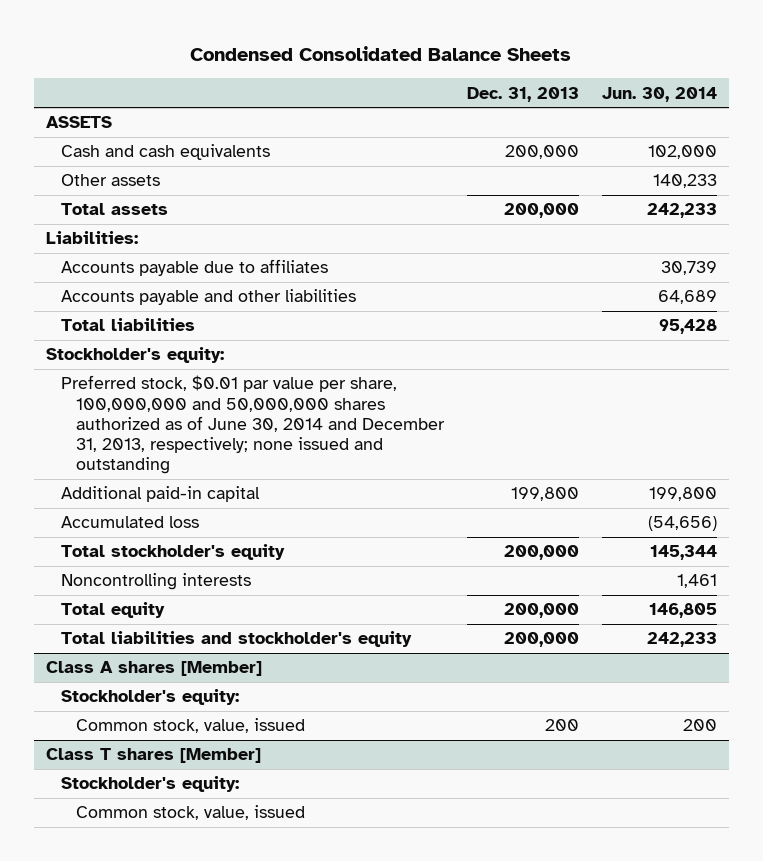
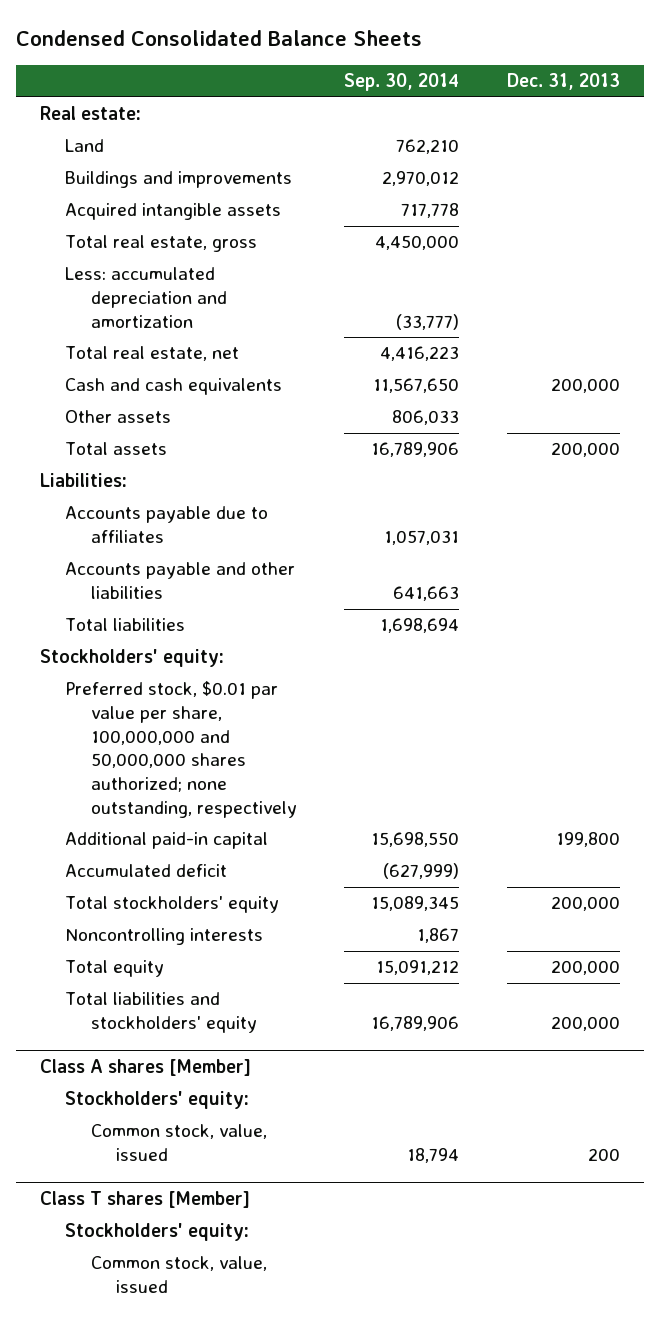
[602,86,718,102] Jun. 30, 2014 -> none
none -> [344,73,460,92] Sep. 30, 2014
[45,116,112,129] ASSETS -> none
none -> [39,106,141,121] Real estate:
none -> [65,139,105,153] Land
none -> [65,171,293,189] Buildings and improvements
none -> [65,203,282,221] Acquired intangible assets
none -> [65,235,258,253] Total real estate, gross
none -> [65,267,227,328] Less: accumulated depreciation and amortization
none -> [65,346,240,362] Total real estate, net
[45,347,224,364] Stockholder's equity: -> [39,649,224,668] Stockholders' equity:
[60,375,445,475] Preferred stock, $0.01 par value per share, 100,000,000 and 50,000,000 shares authorized as of June 30, 2014 and December 31, 2013, respectively; none issued and outstanding -> [65,681,297,818] Preferred stock, $0.01 par value per share, 100,000,000 and 50,000,000 shares authorized; none outstanding, respectively
[60,516,199,529] Accumulated loss -> [65,864,228,878] Accumulated deficit
[60,544,285,561] Total stockholder's equity -> [65,896,280,914] Total stockholders' equity
[60,631,412,648] Total liabilities and stockholder's equity -> [65,992,257,1034] Total liabilities and stockholders' equity
[60,689,239,706] Stockholder's equity: -> [65,1091,250,1110] Stockholders' equity:
[60,776,239,793] Stockholder's equity: -> [65,1223,250,1242] Stockholders' equity:

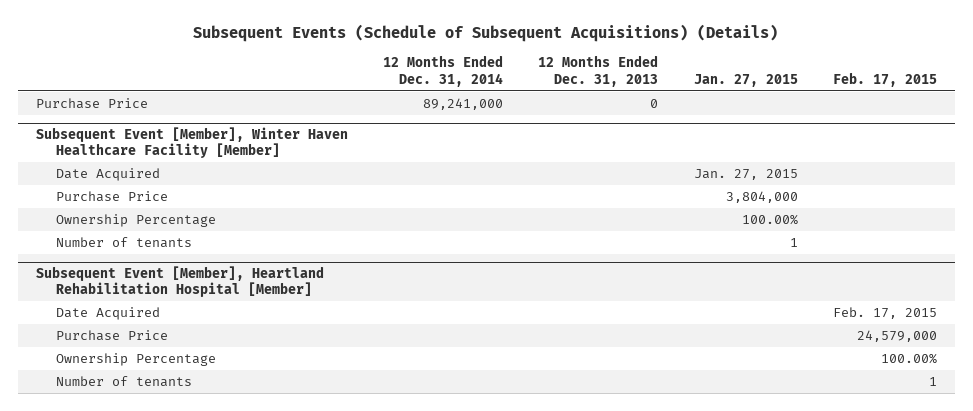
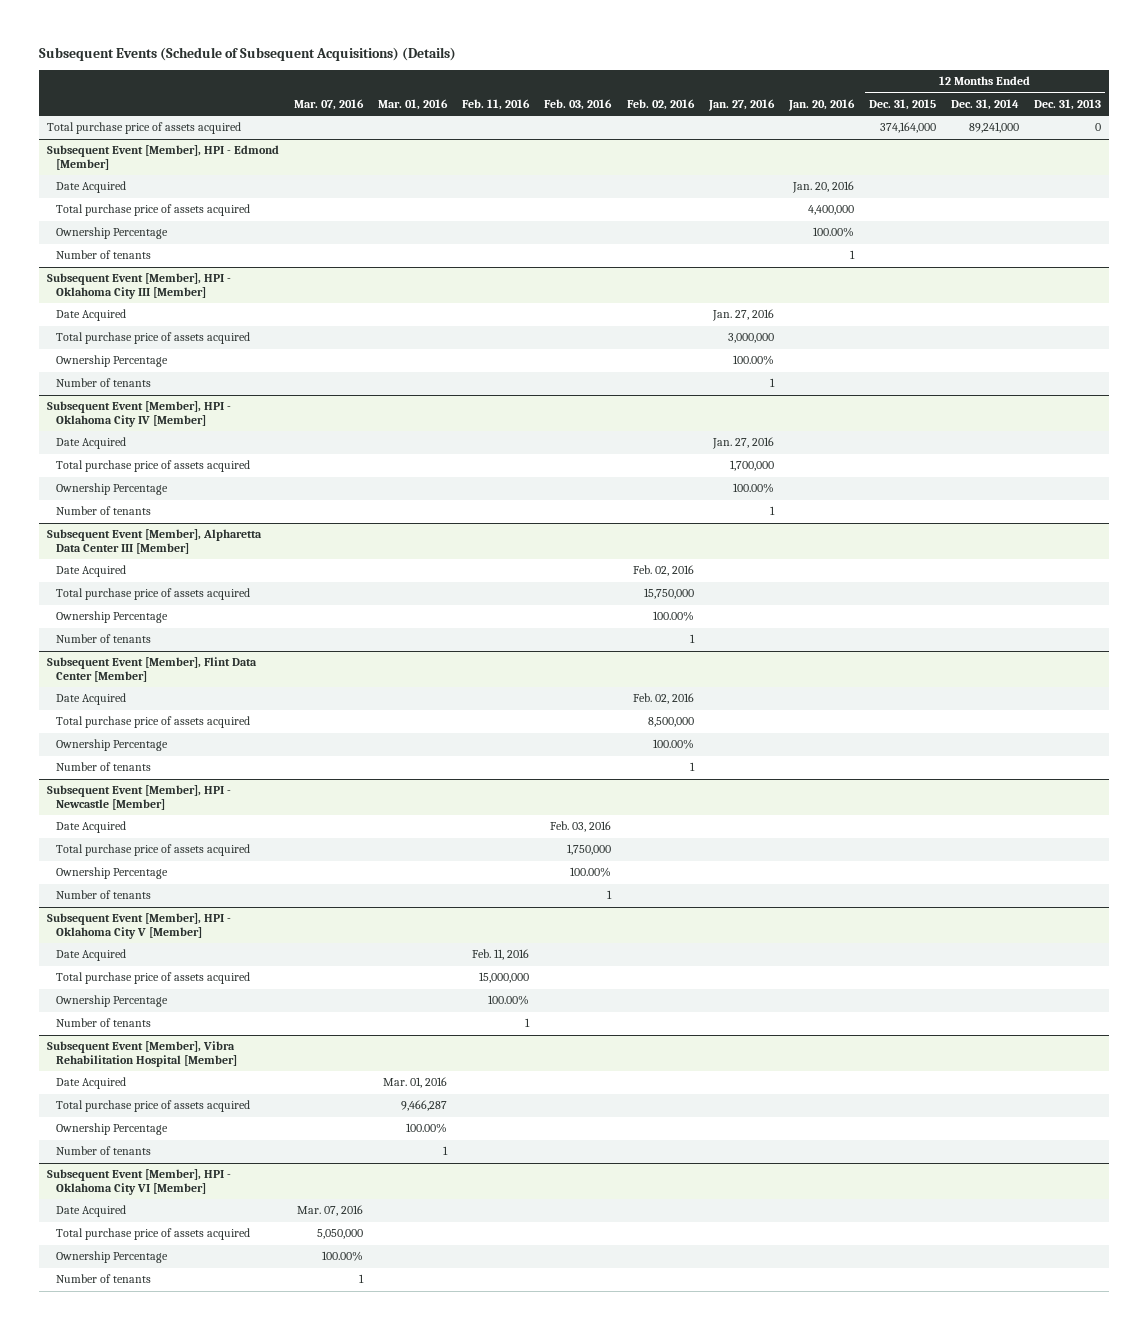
[693,73,798,87] Jan. 27, 2015 -> none
[832,71,937,87] Feb. 17, 2015 -> none
none -> [294,98,365,110] Mar. 07, 2016
none -> [378,98,449,110] Mar. 01, 2016
none -> [462,98,531,110] Feb. 11, 2016
none -> [544,98,613,110] Feb. 03, 2016
none -> [626,98,695,110] Feb. 02, 2016
none -> [707,98,775,111] Jan. 27, 2016
none -> [787,98,855,111] Jan. 20, 2016
none -> [868,98,936,110] Dec. 31, 2015
[35,127,348,159] Subsequent Event [Member], Winter Haven Healthcare Facility [Member] -> none
[56,168,161,182] Date Acquired -> none
[56,191,169,203] Purchase Price -> none
[56,214,217,228] Ownership Percentage -> none
[56,237,193,249] Number of tenants -> none
[35,98,148,110] Purchase Price -> [46,122,241,135] Total purchase price of assets acquired
none -> [46,145,279,171] Subsequent Event [Member], HPI - Edmond [Member]
none -> [56,181,127,194] Date Acquired
none -> [56,204,251,217] Total purchase price of assets acquired
none -> [56,227,169,240] Ownership Percentage
none -> [56,250,152,260] Number of tenants
none -> [46,273,231,300] Subsequent Event [Member], HPI - Oklahoma City III [Member]
none -> [56,309,127,322] Date Acquired
none -> [56,332,251,345] Total purchase price of assets acquired
none -> [56,355,169,368] Ownership Percentage
none -> [56,378,152,388] Number of tenants
none -> [46,401,231,428] Subsequent Event [Member], HPI - Oklahoma City IV [Member]
none -> [56,437,127,450] Date Acquired
none -> [56,460,251,473] Total purchase price of assets acquired
none -> [56,483,169,496] Ownership Percentage
none -> [56,506,152,516] Number of tenants
none -> [46,529,262,555] Subsequent Event [Member], Alpharetta Data Center III [Member]
none -> [56,565,127,578] Date Acquired
none -> [56,588,251,601] Total purchase price of assets acquired
none -> [56,611,169,624] Ownership Percentage
none -> [56,634,152,644] Number of tenants
none -> [46,657,257,683] Subsequent Event [Member], Flint Data Center [Member]
none -> [56,693,127,706] Date Acquired
none -> [56,716,251,729] Total purchase price of assets acquired
none -> [56,739,169,752] Ownership Percentage
none -> [56,762,152,772] Number of tenants
none -> [46,785,231,811] Subsequent Event [Member], HPI - Newcastle [Member]
none -> [56,821,127,834] Date Acquired
none -> [56,844,251,857] Total purchase price of assets acquired
none -> [56,867,169,880] Ownership Percentage
none -> [56,890,152,900] Number of tenants
none -> [46,913,231,940] Subsequent Event [Member], HPI - Oklahoma City V [Member]
none -> [56,949,127,962] Date Acquired
none -> [56,972,251,985] Total purchase price of assets acquired
none -> [56,995,169,1008] Ownership Percentage
none -> [56,1018,152,1028] Number of tenants
[35,266,324,298] Subsequent Event [Member], Heartland Rehabilitation Hospital [Member] -> [46,1041,238,1068] Subsequent Event [Member], Vibra Rehabilitation Hospital [Member]
[56,330,169,342] Purchase Price -> [56,1100,251,1113] Total purchase price of assets acquired
none -> [46,1169,231,1196] Subsequent Event [Member], HPI - Oklahoma City VI [Member]
none -> [56,1205,127,1218] Date Acquired
none -> [56,1228,251,1241] Total purchase price of assets acquired
none -> [56,1251,169,1264] Ownership Percentage
none -> [56,1274,152,1284] Number of tenants

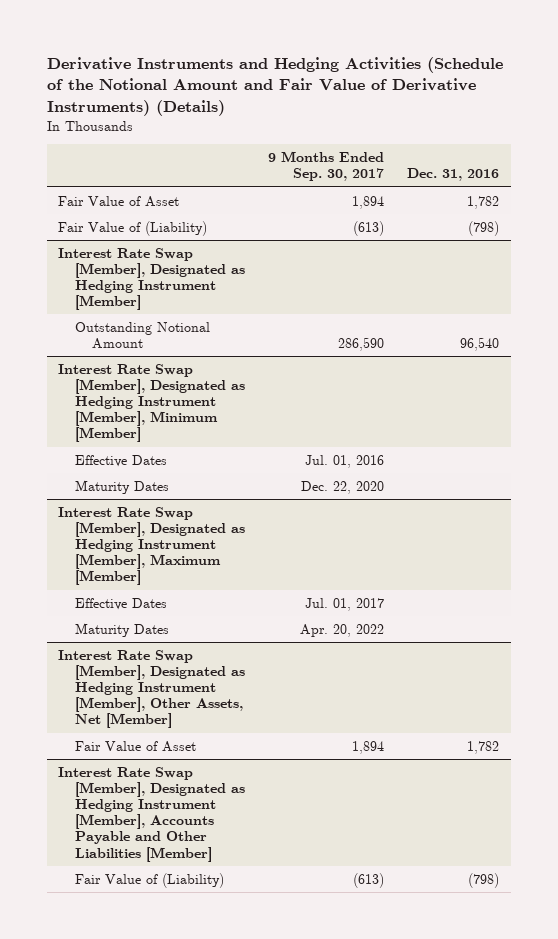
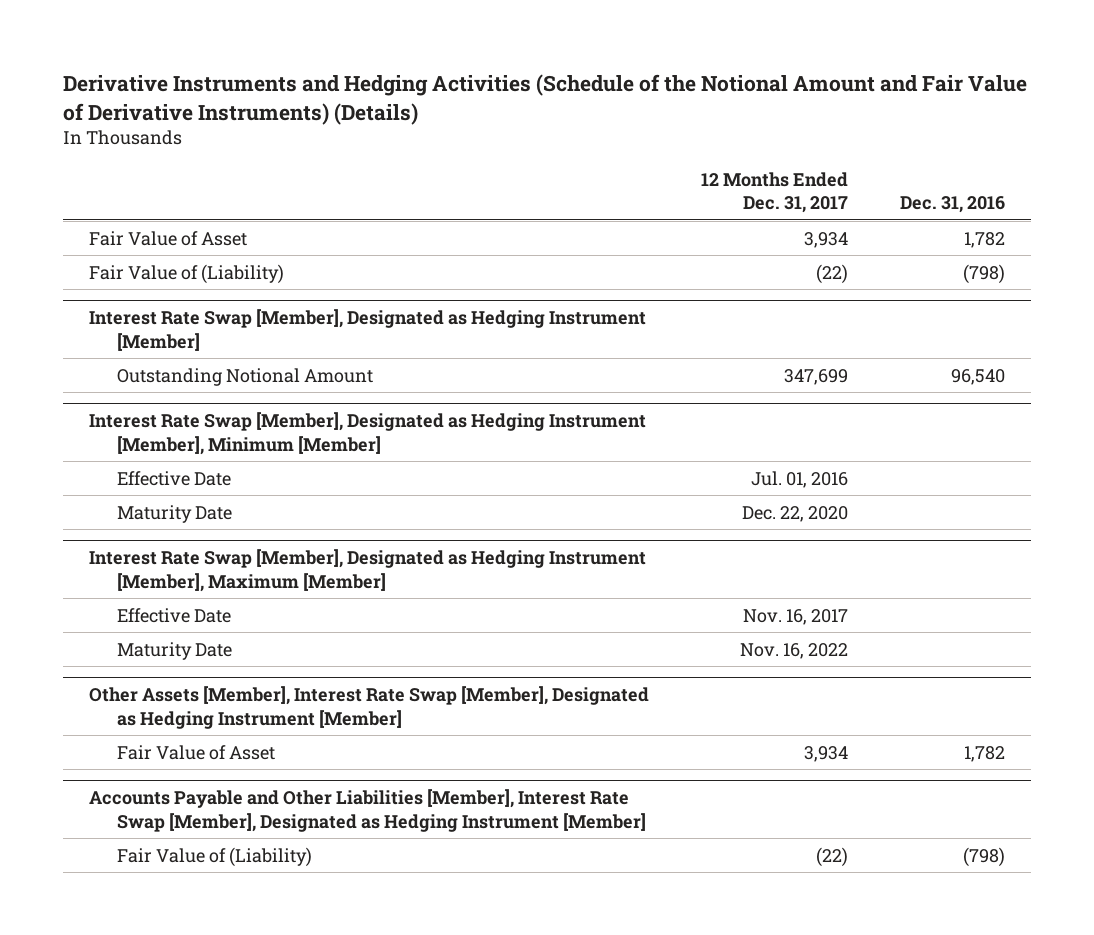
[268,151,385,182] 9 Months Ended Sep. 30, 2017 -> none
none -> [700,171,848,214] 12 Months Ended Dec. 31, 2017
[75,454,168,467] Effective Dates -> [116,470,231,486] Effective Date
[75,479,170,494] Maturity Dates -> [116,504,232,523] Maturity Date
[75,597,168,610] Effective Dates -> [116,607,231,623] Effective Date
[75,622,170,637] Maturity Dates -> [116,641,232,660] Maturity Date
[58,649,246,729] Interest Rate Swap [Member], Designated as Hedging Instrument [Member], Other Assets, Net [Member] -> [89,686,650,729] Other Assets [Member], Interest Rate Swap [Member], Designated as Hedging Instrument [Member]
[58,766,246,862] Interest Rate Swap [Member], Designated as Hedging Instrument [Member], Accounts Payable and Other Liabilities [Member] -> [89,789,646,832] Accounts Payable and Other Liabilities [Member], Interest Rate Swap [Member], Designated as Hedging Instrument [Member]

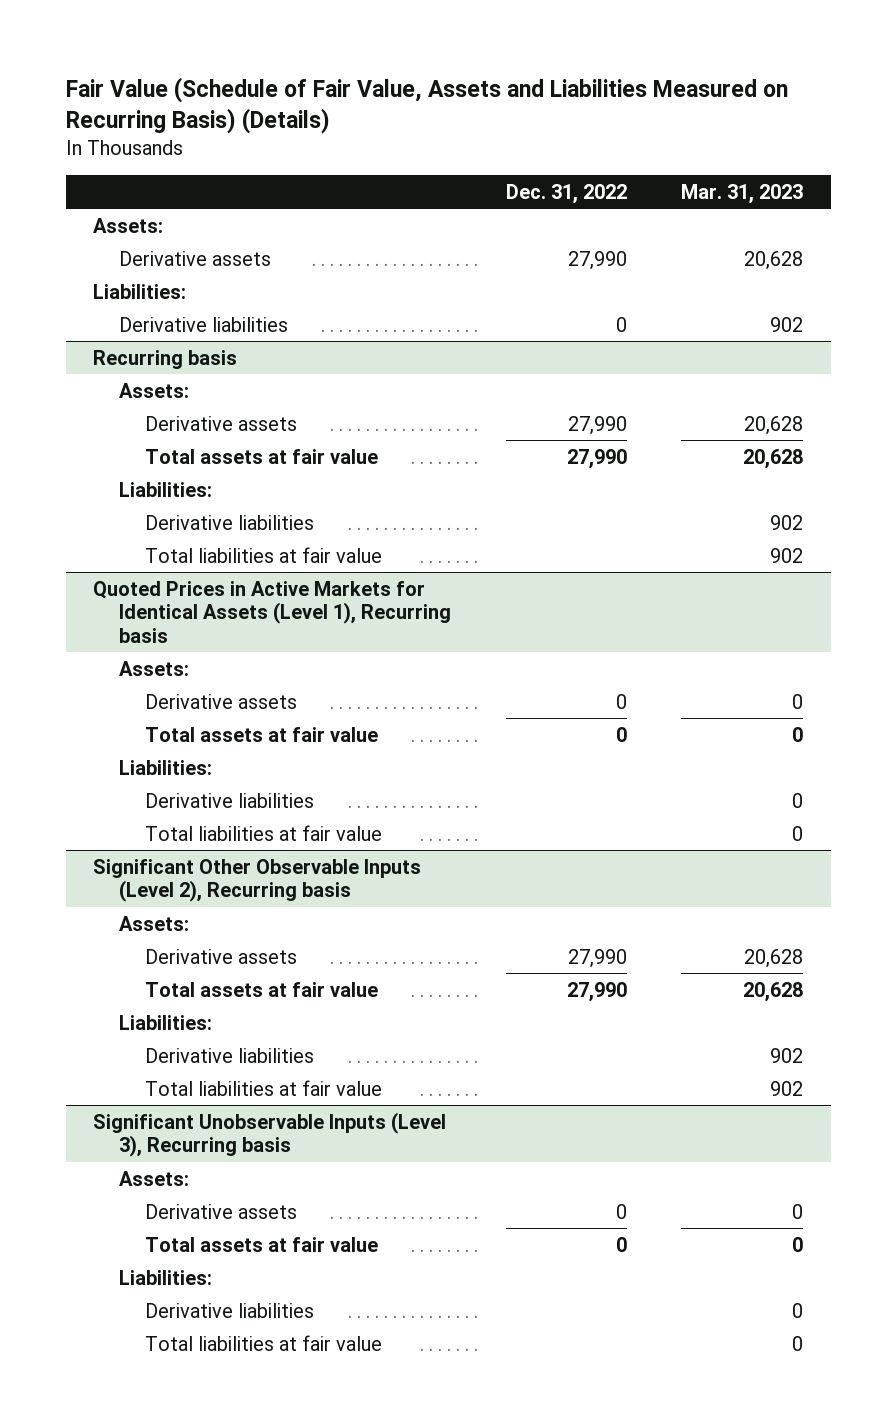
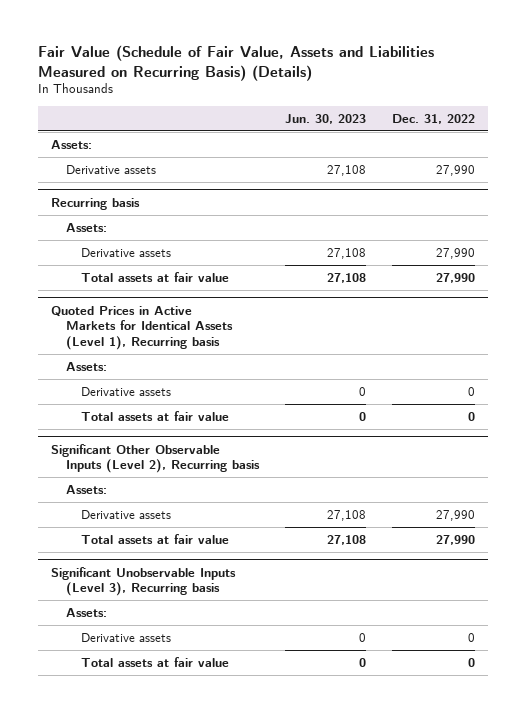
[681,183,804,204] Mar. 31, 2023 -> none
none -> [284,113,366,124] Jun. 30, 2023
[93,283,187,299] Liabilities: -> none
[119,316,289,332] Derivative liabilities -> none
[119,481,213,497] Liabilities: -> none
[145,514,315,530] Derivative liabilities -> none
[145,546,383,563] Total liabilities at fair value -> none
[119,759,213,775] Liabilities: -> none
[145,792,315,808] Derivative liabilities -> none
[145,824,383,841] Total liabilities at fair value -> none
[119,1014,213,1030] Liabilities: -> none
[145,1047,315,1063] Derivative liabilities -> none
[145,1079,383,1096] Total liabilities at fair value -> none
[119,1269,213,1285] Liabilities: -> none
[145,1302,315,1318] Derivative liabilities -> none
[145,1334,383,1351] Total liabilities at fair value -> none

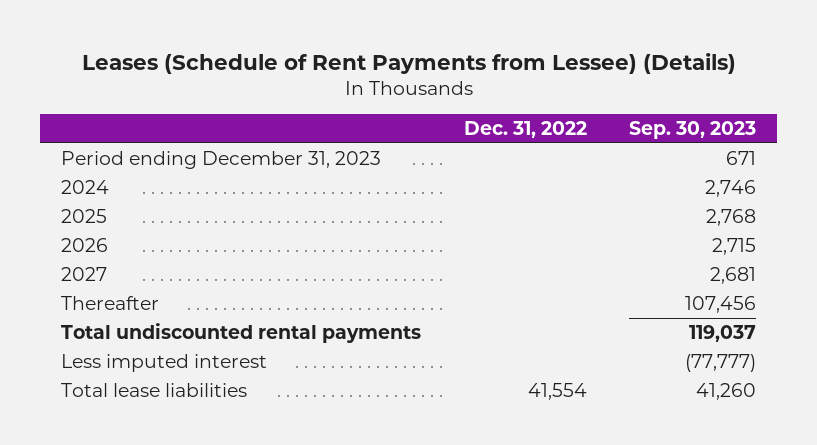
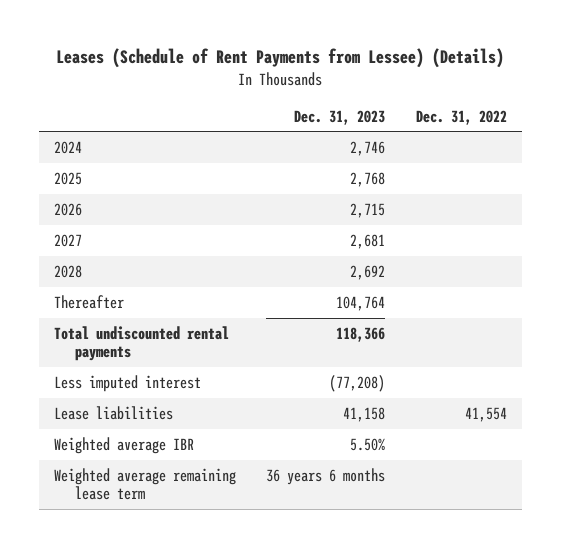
[628,120,756,139] Sep. 30, 2023 -> none
none -> [294,109,386,125] Dec. 31, 2023
[61,151,382,170] Period ending December 31, 2023 -> none
none -> [53,264,82,278] 2028
[61,383,248,398] Total lease liabilities -> [53,405,173,420] Lease liabilities
none -> [53,436,194,454] Weighted average IBR
none -> [53,467,236,501] Weighted average remaining lease term

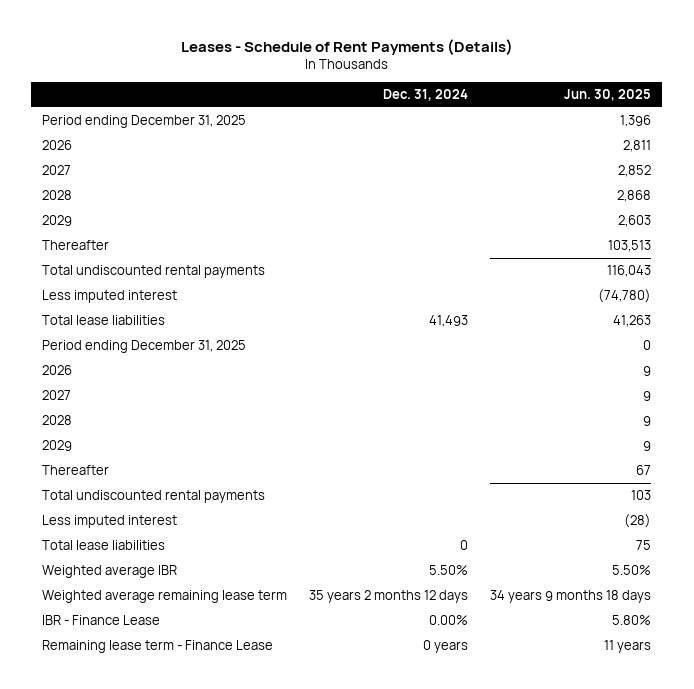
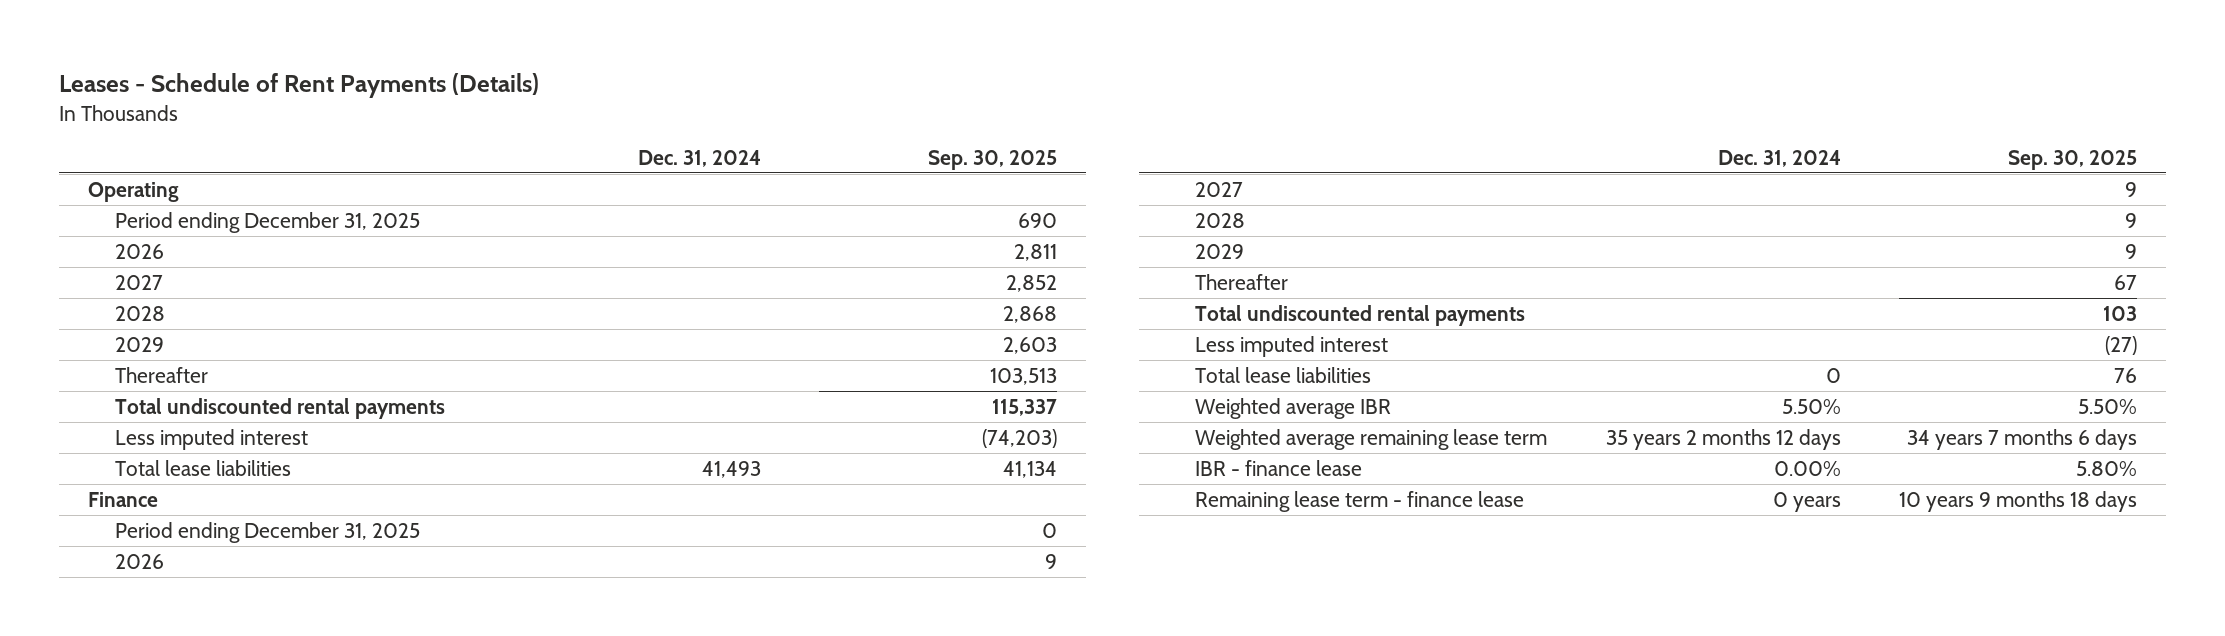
[564,89,652,102] Jun. 30, 2025 -> none
none -> [928,149,1058,170] Sep. 30, 2025
none -> [88,181,180,202] Operating
none -> [88,491,159,507] Finance
[42,615,161,626] IBR - Finance Lease -> [1195,459,1363,476] IBR - finance lease
[42,640,274,654] Remaining lease term - Finance Lease -> [1195,490,1525,512] Remaining lease term - finance lease

